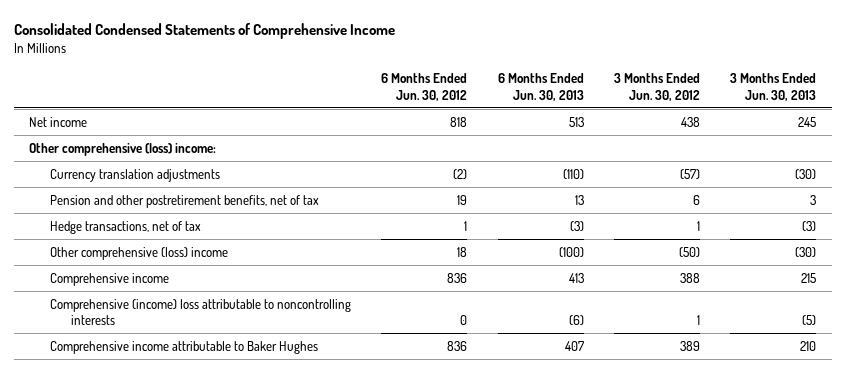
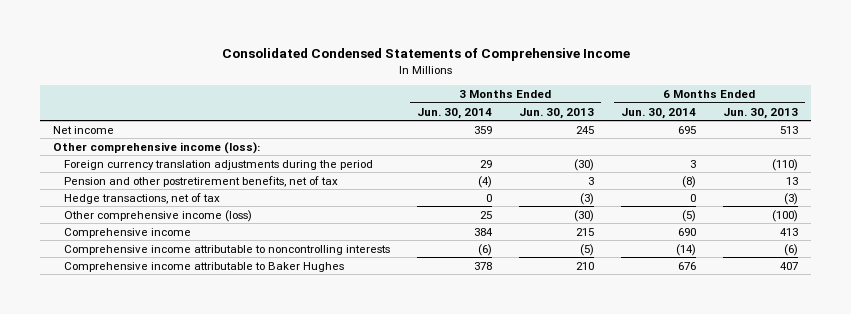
[381,73,468,101] 6 Months Ended Jun. 30, 2012 -> none
[614,73,701,101] 3 Months Ended Jun. 30, 2012 -> none
none -> [416,107,492,119] Jun. 30, 2014
none -> [620,107,696,119] Jun. 30, 2014
[29,142,217,156] Other comprehensive (loss) income: -> [53,141,261,154] Other comprehensive income (loss):
[50,168,221,182] Currency translation adjustments -> [63,159,373,170] Foreign currency translation adjustments during the period
[50,246,229,260] Other comprehensive (loss) income -> [63,209,252,222] Other comprehensive income (loss)
[50,298,352,325] Comprehensive (income) loss attributable to noncontrolling interests -> [63,244,390,255] Comprehensive income attributable to noncontrolling interests

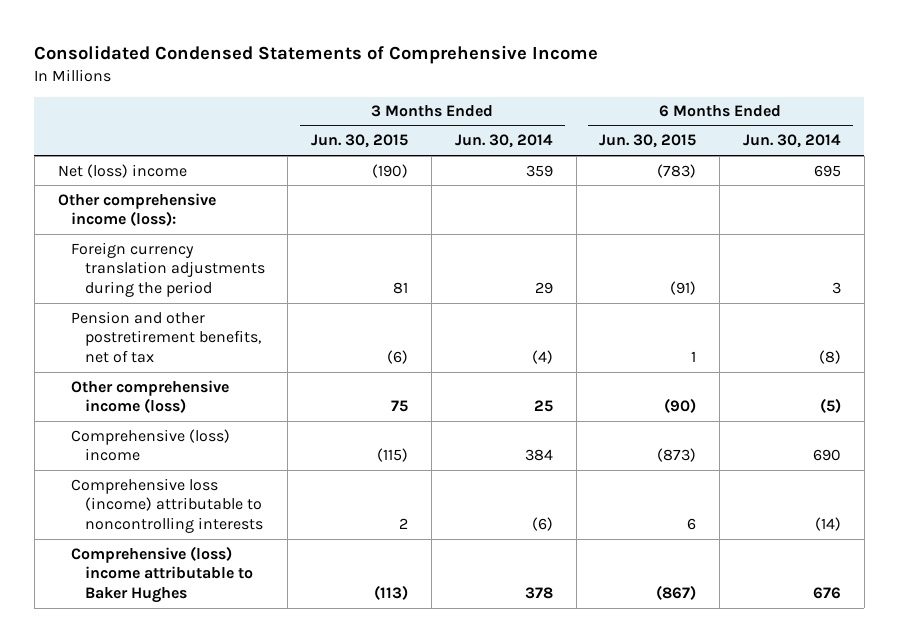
[518,107,594,119] Jun. 30, 2013 -> none
[722,107,798,119] Jun. 30, 2013 -> none
none -> [311,134,409,149] Jun. 30, 2015
none -> [599,134,697,149] Jun. 30, 2015
[53,125,115,134] Net income -> [57,163,187,178] Net (loss) income
[63,192,220,204] Hedge transactions, net of tax -> none
[63,227,191,238] Comprehensive income -> [71,428,231,462] Comprehensive (loss) income
[63,244,390,255] Comprehensive income attributable to noncontrolling interests -> [71,477,263,533] Comprehensive loss (income) attributable to noncontrolling interests
[63,261,344,272] Comprehensive income attributable to Baker Hughes -> [71,545,253,603] Comprehensive (loss) income attributable to Baker Hughes

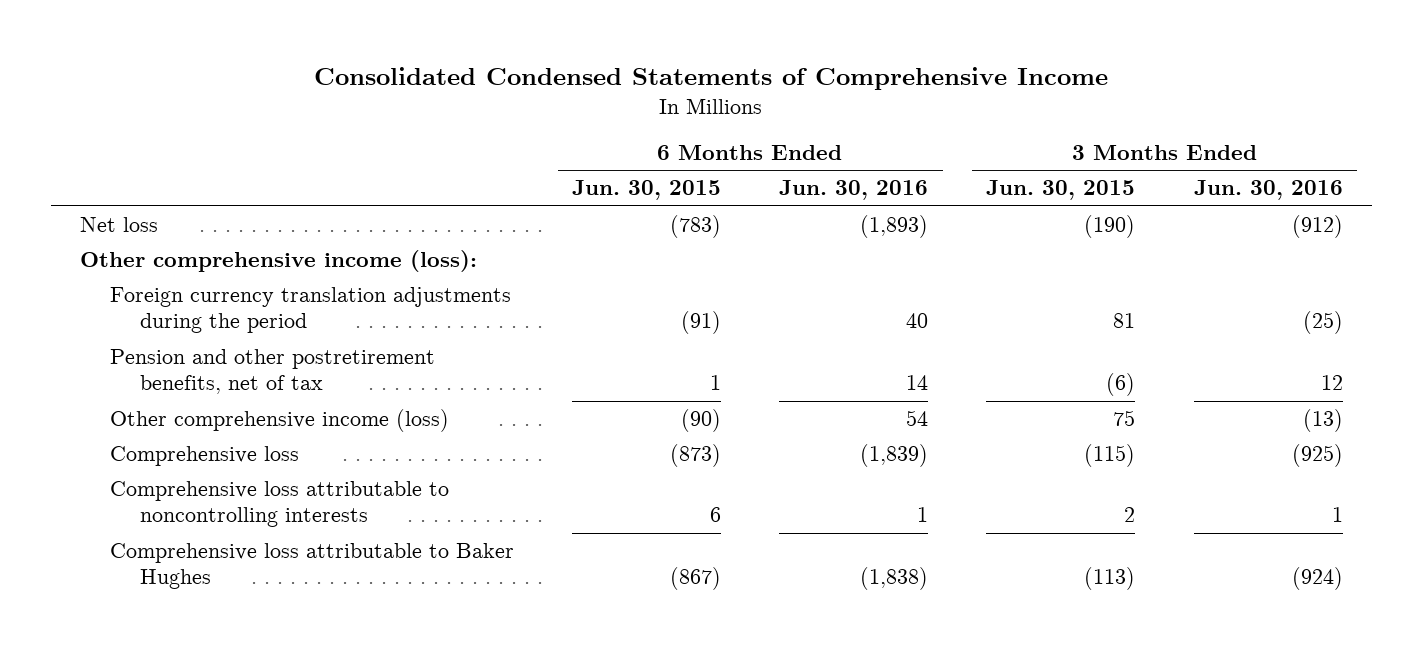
[454,134,553,149] Jun. 30, 2014 -> none
[743,134,842,149] Jun. 30, 2014 -> none
none -> [779,180,929,201] Jun. 30, 2016
none -> [1193,180,1343,201] Jun. 30, 2016
[57,163,187,178] Net (loss) income -> [80,217,159,233] Net loss
[71,428,231,462] Comprehensive (loss) income -> [109,446,299,467] Comprehensive loss
[71,477,263,533] Comprehensive loss (income) attributable to noncontrolling interests -> [109,481,449,528] Comprehensive loss attributable to noncontrolling interests
[71,545,253,603] Comprehensive (loss) income attributable to Baker Hughes -> [109,543,514,590] Comprehensive loss attributable to Baker Hughes

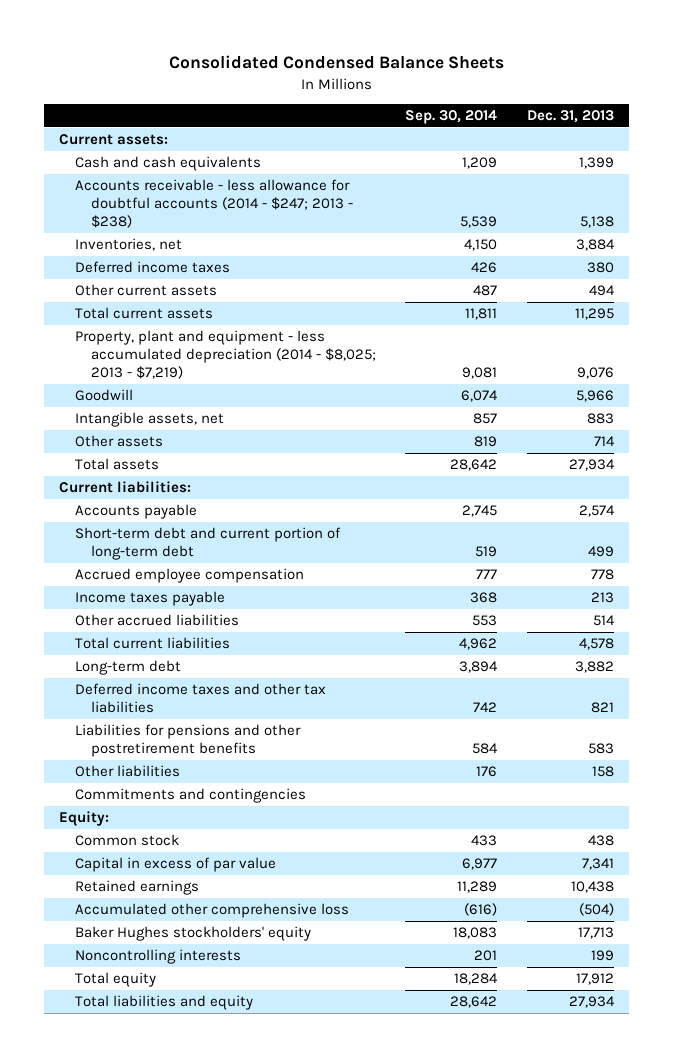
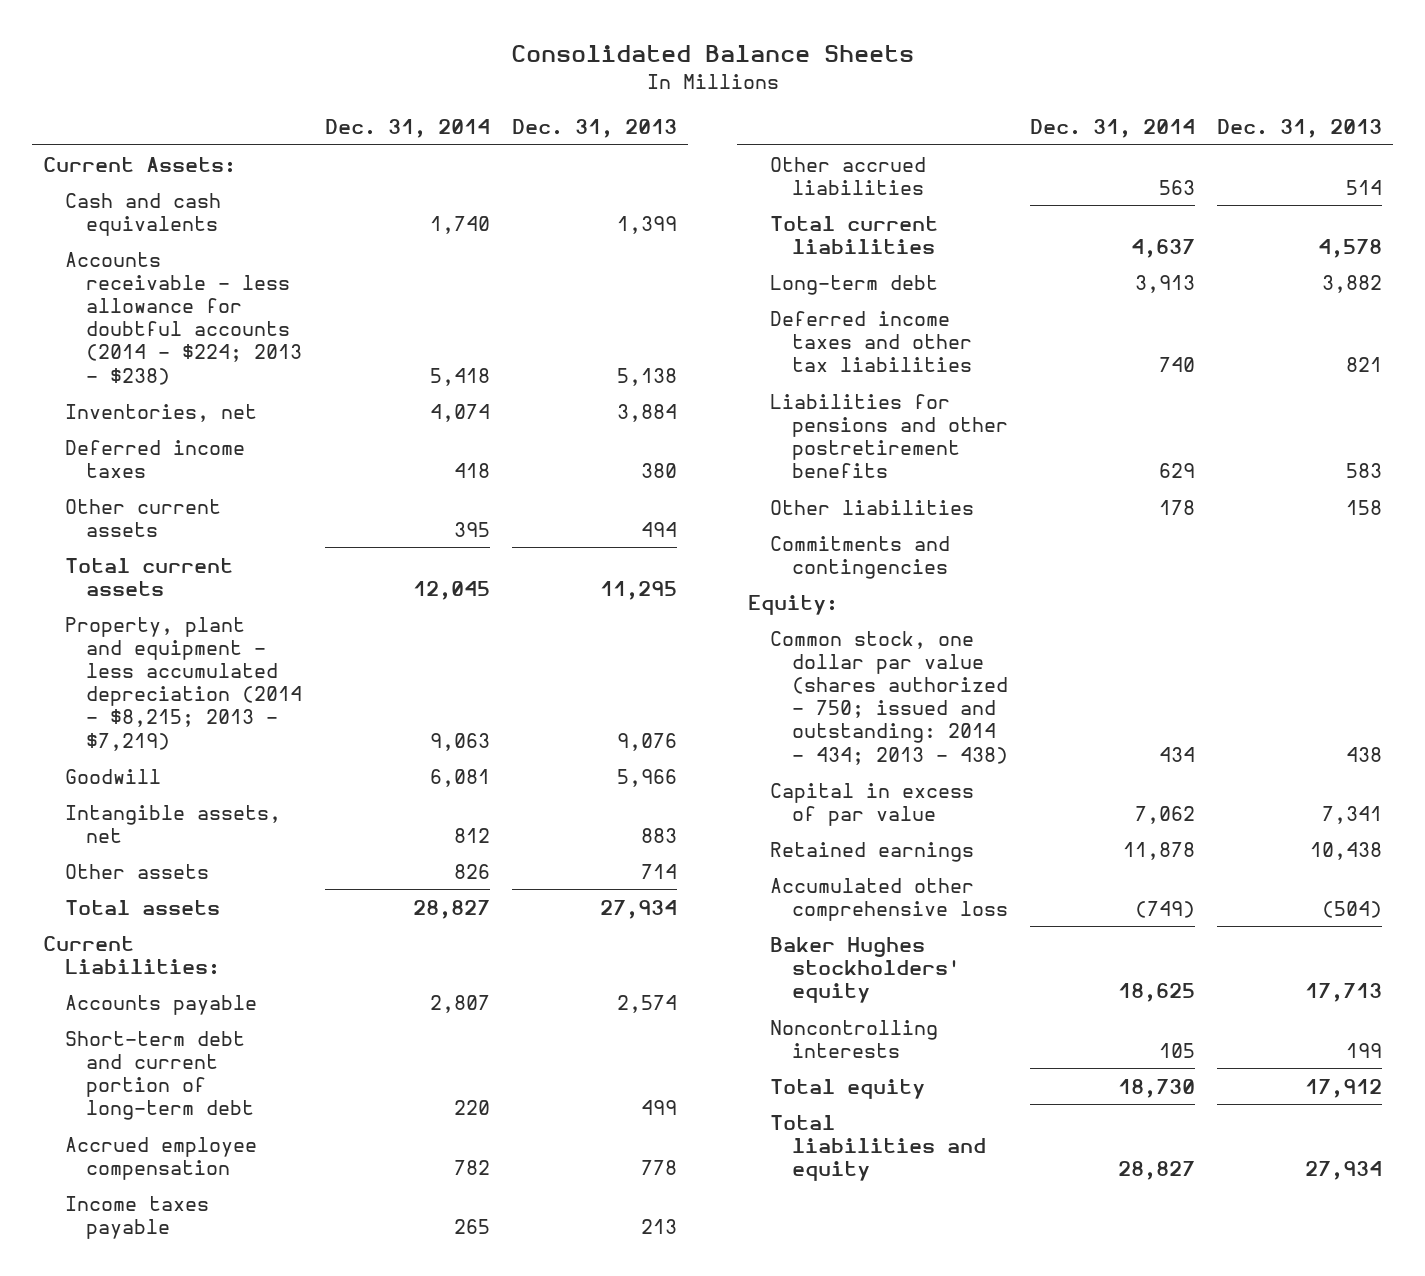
[168,55,504,70] Consolidated Condensed Balance Sheets -> [510,45,914,63] Consolidated Balance Sheets
[405,110,498,125] Sep. 30, 2014 -> none
none -> [324,119,490,139] Dec. 31, 2014
[59,134,169,146] Current assets: -> [42,156,236,173] Current Assets:
[74,179,353,229] Accounts receivable - less allowance for doubtful accounts (2014 - $247; 2013 - $238) -> [64,251,303,385] Accounts receivable - less allowance for doubtful accounts (2014 - $224; 2013 - $238)
[74,330,376,380] Property, plant and equipment - less accumulated depreciation (2014 - $8,025; 2013 - $7,219) -> [64,616,303,751] Property, plant and equipment - less accumulated depreciation (2014 - $8,215; 2013 - $7,219)
[59,481,192,494] Current liabilities: -> [42,935,220,975] Current Liabilities:
[74,834,179,847] Common stock -> [769,630,1008,765] Common stock, one dollar par value (shares authorized - 750; issued and outstanding: 2014 - 434; 2013 - 438)

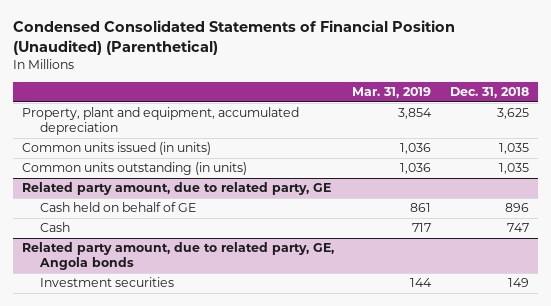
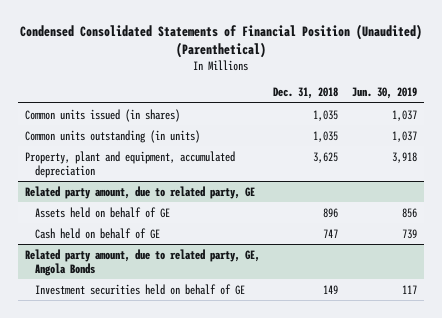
[352,87,432,99] Mar. 31, 2019 -> none
none -> [352,87,418,100] Jun. 30, 2019
[21,142,211,156] Common units issued (in units) -> [24,108,180,122] Common units issued (in shares)
[21,107,299,136] Property, plant and equipment, accumulated depreciation -> [24,150,235,178] Property, plant and equipment, accumulated depreciation
[40,222,71,233] Cash -> none
none -> [34,206,170,218] Assets held on behalf of GE
[504,203,529,213] 896 -> [323,228,339,238] 747
[21,242,334,271] Related party amount, due to related party, GE, Angola bonds -> [24,248,260,276] Related party amount, due to related party, GE, Angola Bonds
[40,277,175,288] Investment securities -> [34,283,245,295] Investment securities held on behalf of GE

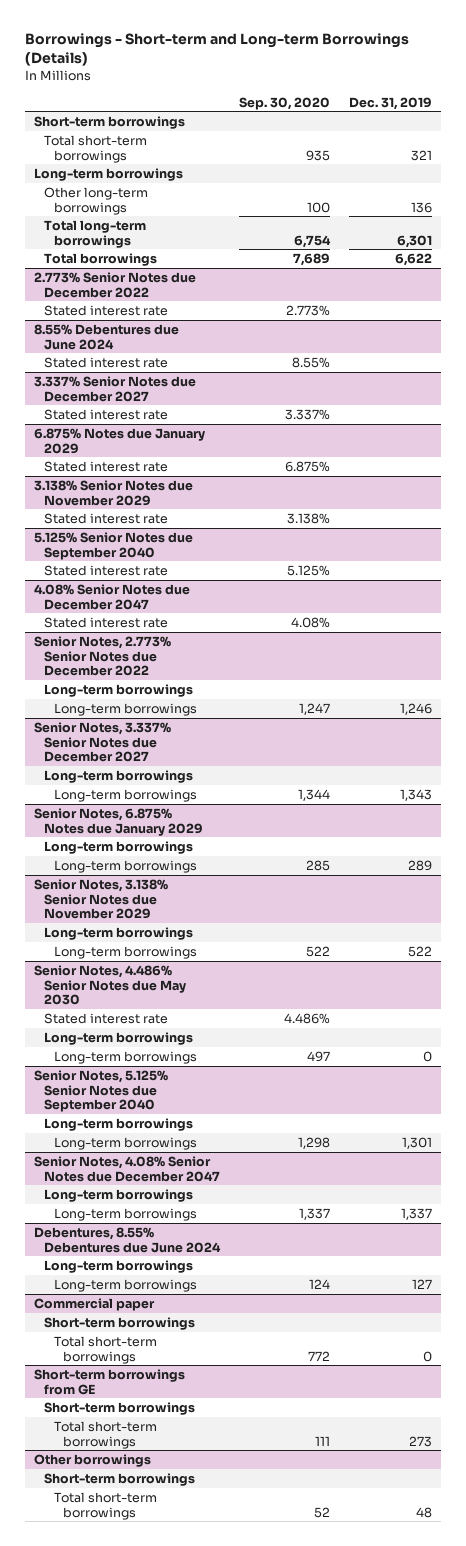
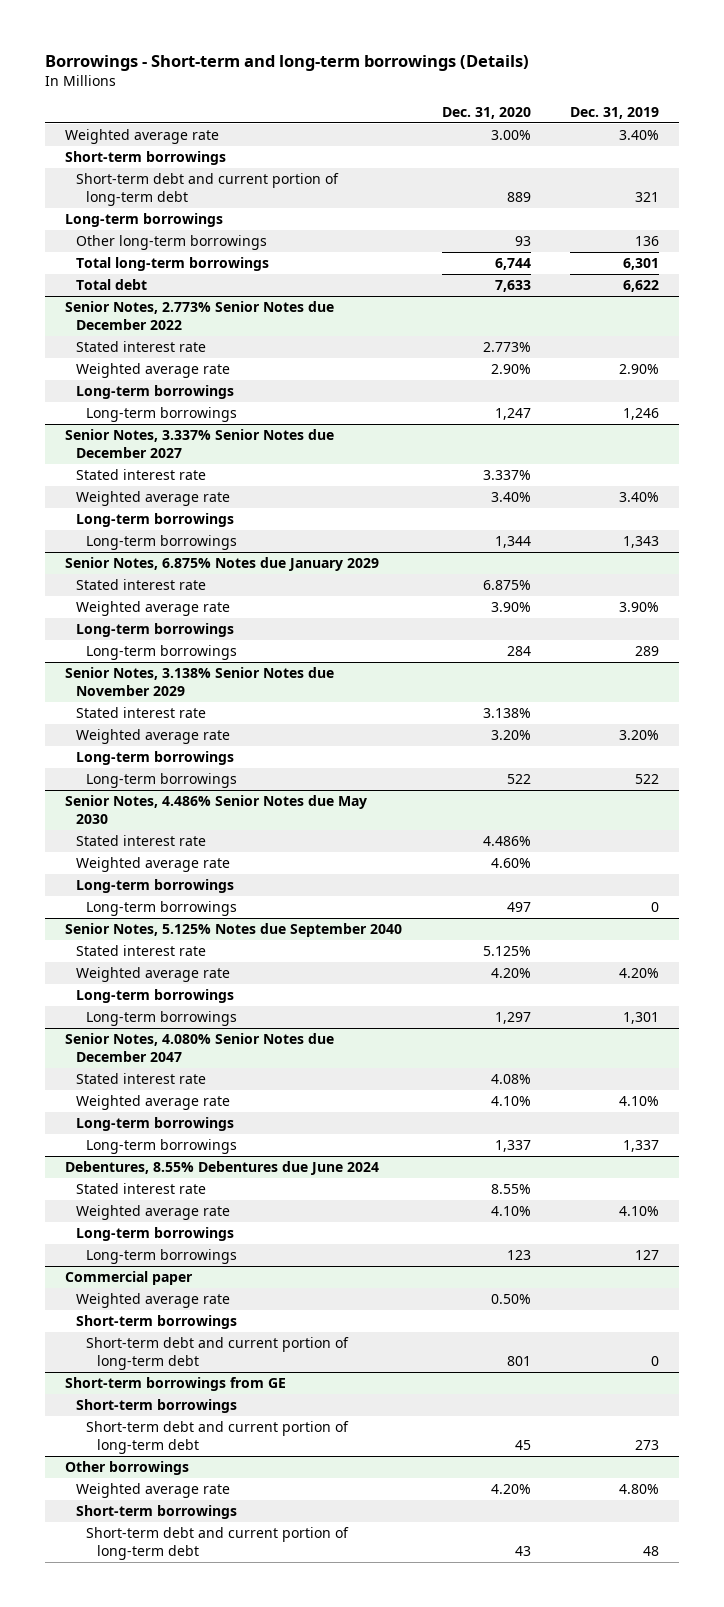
[25,33,410,67] Borrowings - Short-term and Long-term Borrowings (Details) -> [45,55,530,72] Borrowings - Short-term and long-term borrowings (Details)
[238,96,330,110] Sep. 30, 2020 -> none
none -> [441,106,531,119] Dec. 31, 2020
none -> [65,129,220,145] Weighted average rate
[43,134,147,163] Total short-term borrowings -> [75,173,339,206] Short-term debt and current portion of long-term debt
[34,271,197,298] 2.773% Senior Notes due December 2022 -> none
[43,304,168,316] Stated interest rate -> none
[34,323,180,350] 8.55% Debentures due June 2024 -> none
[43,356,168,368] Stated interest rate -> none
[34,375,197,402] 3.337% Senior Notes due December 2027 -> none
[43,408,168,420] Stated interest rate -> none
[34,427,206,454] 6.875% Notes due January 2029 -> none
[43,460,168,472] Stated interest rate -> none
[34,479,194,506] 3.138% Senior Notes due November 2029 -> none
[43,512,168,524] Stated interest rate -> none
[34,531,194,560] 5.125% Senior Notes due September 2040 -> none
[43,564,168,576] Stated interest rate -> none
[34,583,191,610] 4.08% Senior Notes due December 2047 -> none
[43,616,168,628] Stated interest rate -> none
[43,252,157,266] Total borrowings -> [75,279,147,291] Total debt
none -> [75,341,206,353] Stated interest rate
none -> [75,363,230,379] Weighted average rate
none -> [75,469,206,481] Stated interest rate
none -> [75,491,230,507] Weighted average rate
none -> [75,579,206,591] Stated interest rate
none -> [75,601,230,617] Weighted average rate
none -> [75,707,206,719] Stated interest rate
none -> [75,729,230,745] Weighted average rate
none -> [75,857,230,873] Weighted average rate
[34,1069,169,1113] Senior Notes, 5.125% Senior Notes due September 2040 -> [65,923,403,938] Senior Notes, 5.125% Notes due September 2040
none -> [75,945,206,957] Stated interest rate
none -> [75,967,230,983] Weighted average rate
[34,1155,220,1182] Senior Notes, 4.08% Senior Notes due December 2047 -> [65,1033,335,1062] Senior Notes, 4.080% Senior Notes due December 2047
none -> [75,1073,206,1085] Stated interest rate
none -> [75,1095,230,1111] Weighted average rate
none -> [75,1183,206,1195] Stated interest rate
none -> [75,1205,230,1221] Weighted average rate
none -> [75,1293,230,1309] Weighted average rate
[53,1335,157,1364] Total short-term borrowings -> [86,1337,350,1370] Short-term debt and current portion of long-term debt
[53,1420,157,1449] Total short-term borrowings -> [86,1421,350,1454] Short-term debt and current portion of long-term debt
none -> [75,1483,230,1499] Weighted average rate
[53,1491,157,1520] Total short-term borrowings -> [86,1527,350,1560] Short-term debt and current portion of long-term debt

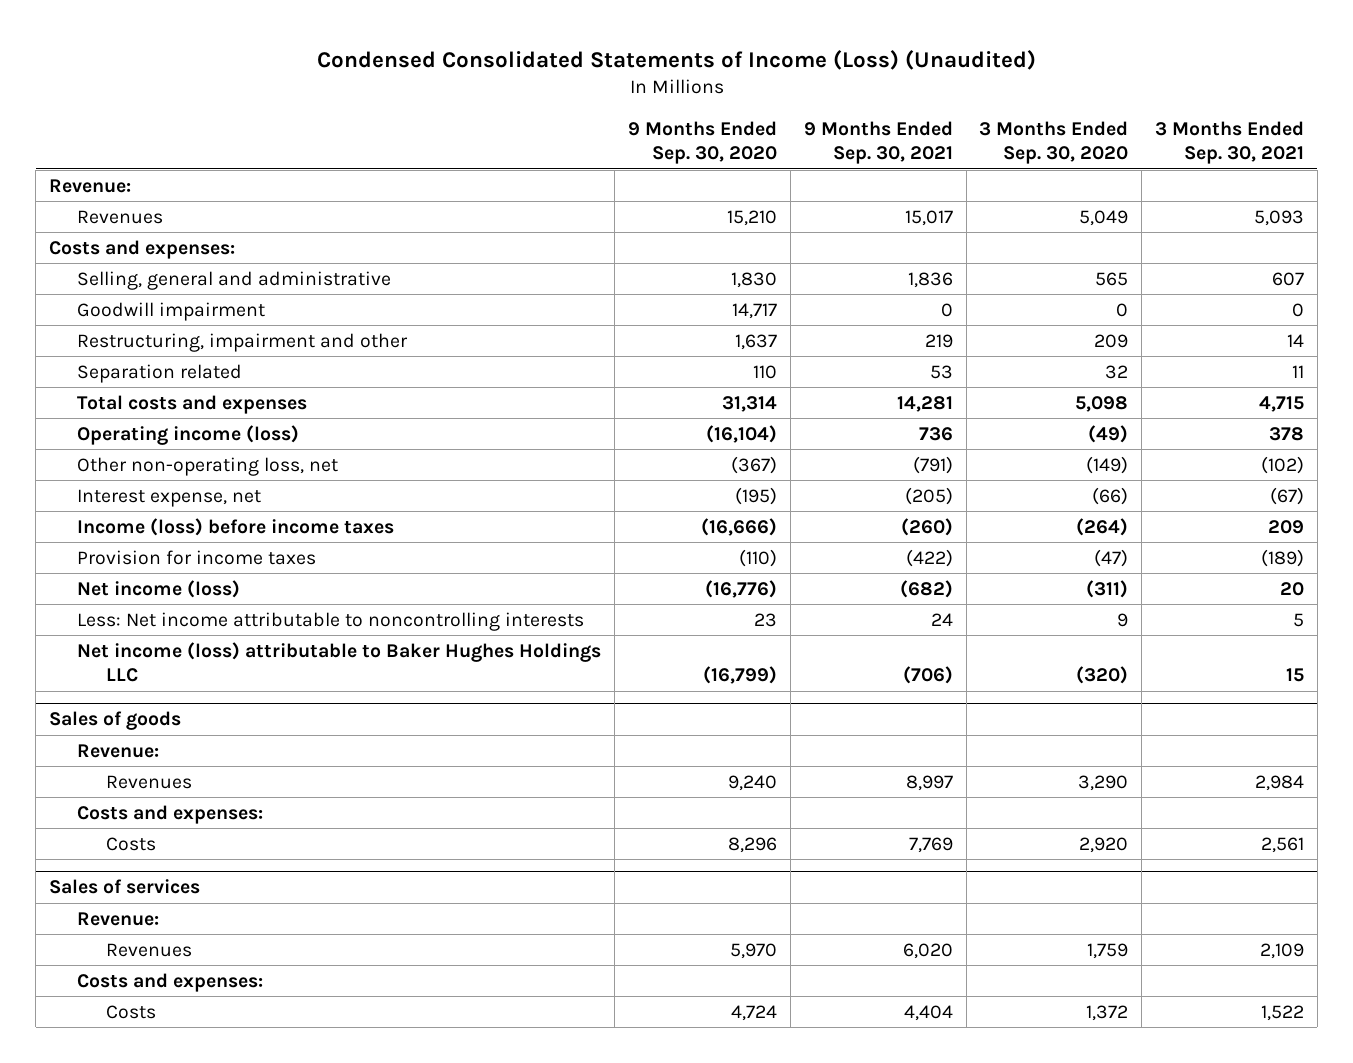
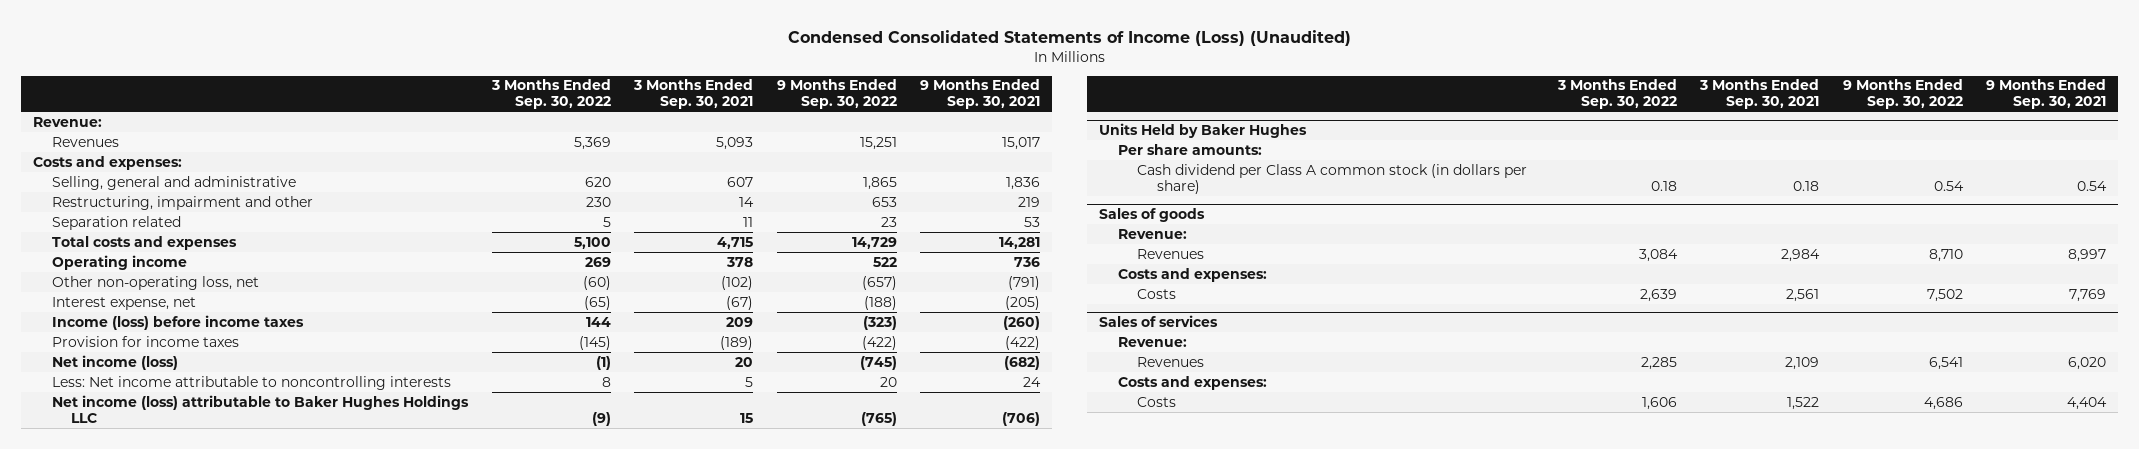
[628,120,778,165] 9 Months Ended Sep. 30, 2020 -> none
[979,120,1129,165] 3 Months Ended Sep. 30, 2020 -> none
none -> [490,79,611,110] 3 Months Ended Sep. 30, 2022
none -> [776,79,897,110] 9 Months Ended Sep. 30, 2022
[77,301,266,321] Goodwill impairment -> none
[77,424,300,445] Operating income (loss) -> [52,254,188,270] Operating income
none -> [1098,122,1307,138] Units Held by Baker Hughes
none -> [1118,143,1263,155] Per share amounts:
none -> [1137,163,1528,194] Cash dividend per Class A common stock (in dollars per share)

